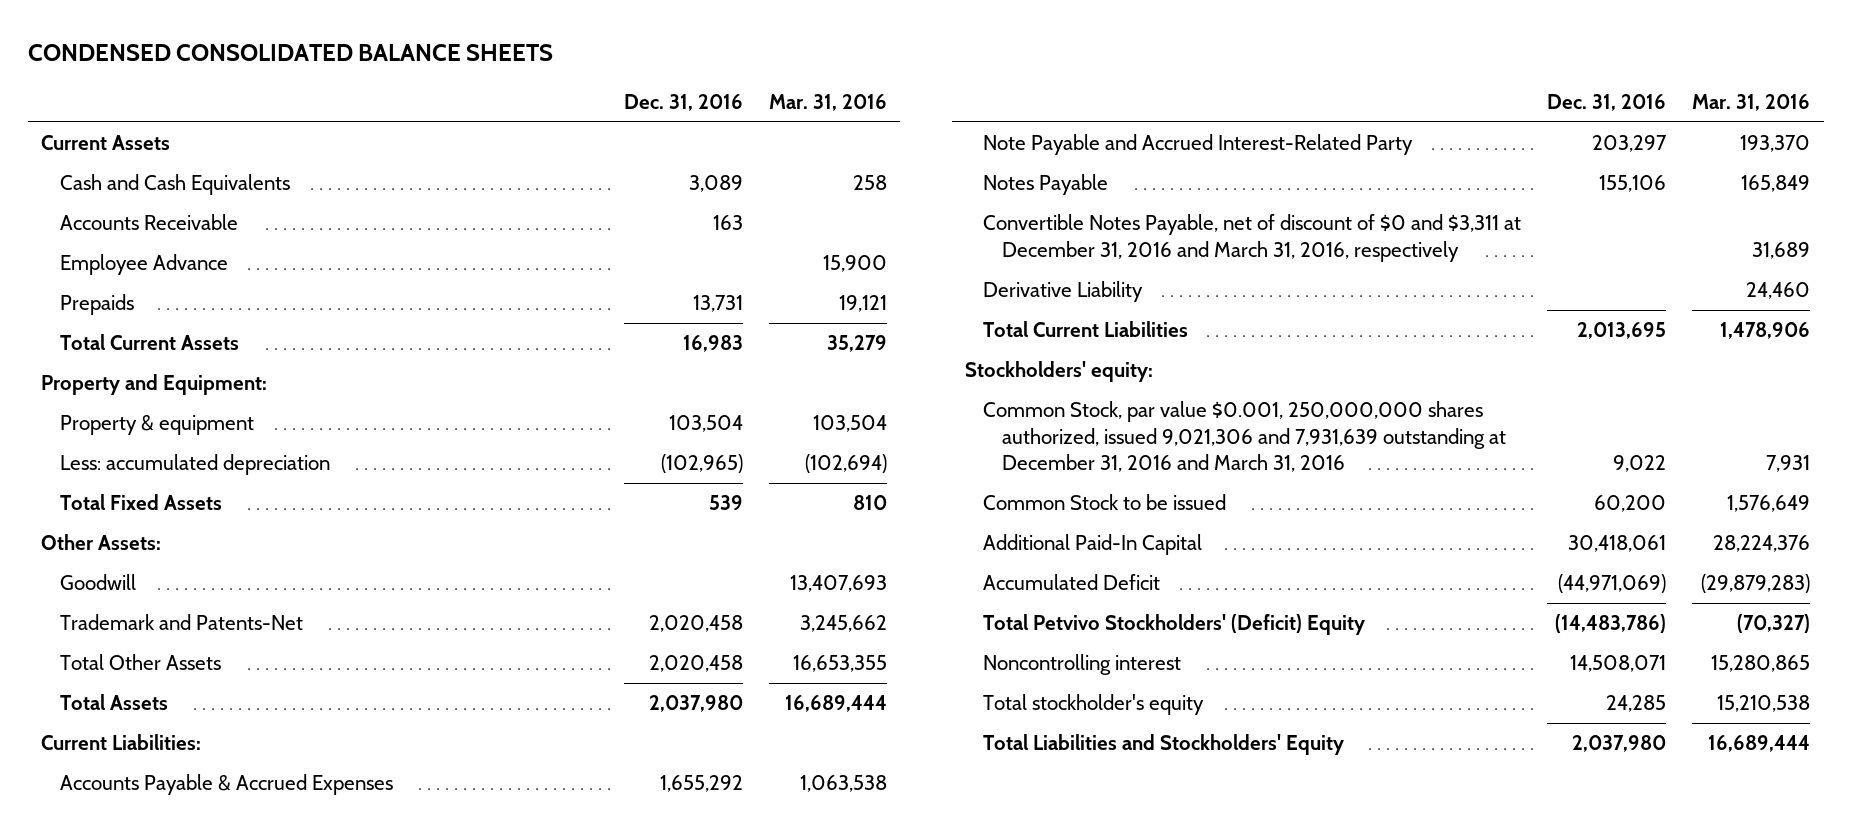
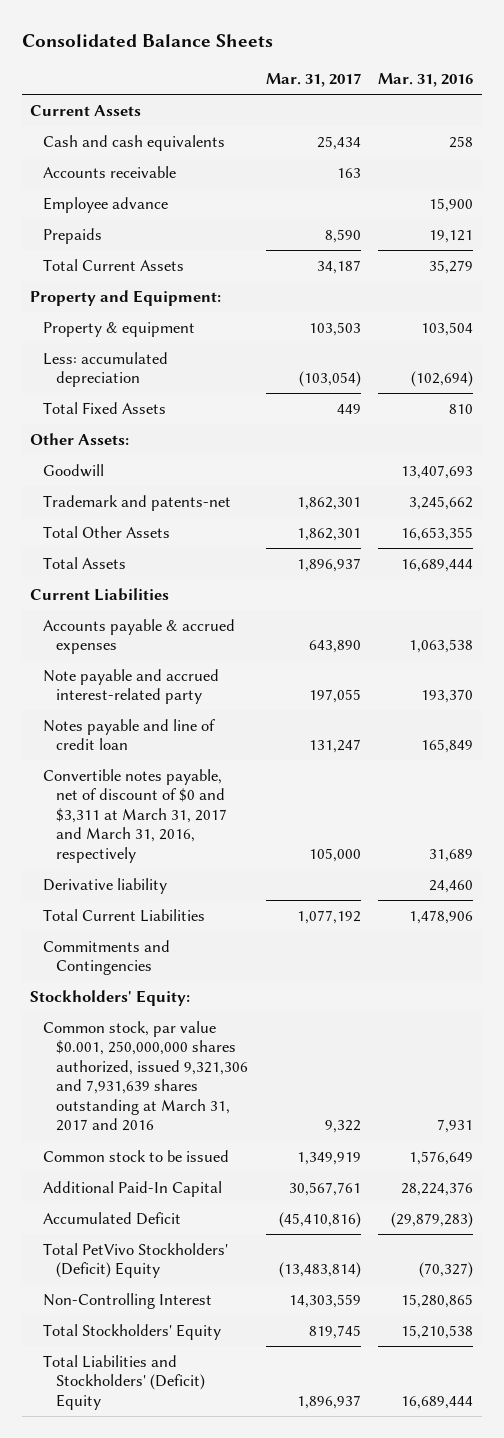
[28,43,554,61] CONDENSED CONSOLIDATED BALANCE SHEETS -> [21,34,273,48] Consolidated Balance Sheets
[623,93,743,111] Dec. 31, 2016 -> none
none -> [265,73,361,88] Mar. 31, 2017
[59,174,290,196] Cash and Cash Equivalents -> [43,134,226,151] Cash and cash equivalents
[59,214,238,231] Accounts Receivable -> [43,165,177,178] Accounts receivable
[59,254,228,276] Employee Advance -> [43,196,169,213] Employee advance
[59,614,303,631] Trademark and Patents-Net -> [43,494,232,511] Trademark and patents-net
[41,734,202,751] Current Liabilities: -> [30,587,170,601] Current Liabilities
[59,774,393,796] Accounts Payable & Accrued Expenses -> [43,618,236,655] Accounts payable & accrued expenses
[983,134,1414,156] Note Payable and Accrued Interest-Related Party -> [43,668,220,705] Note payable and accrued interest-related party
[983,174,1109,196] Notes Payable -> [43,718,216,751] Notes payable and line of credit loan
[983,214,1522,262] Convertible Notes Payable, net of discount of $0 and $3,311 at December 31, 2016 and March 31, 2016, respectively -> [43,768,228,863] Convertible notes payable, net of discount of $0 and $3,311 at March 31, 2017 and March 31, 2016, respectively
[983,281,1144,303] Derivative Liability -> [43,877,168,894] Derivative liability
none -> [43,939,171,976] Commitments and Contingencies
[964,361,1153,383] Stockholders' equity: -> [30,989,191,1006] Stockholders' Equity:
[983,401,1506,473] Common Stock, par value $0.001, 250,000,000 shares authorized, issued 9,021,306 and 7,931,639 outstanding at December 31, 2016 and March 31, 2016 -> [43,1020,249,1132] Common stock, par value $0.001, 250,000,000 shares authorized, issued 9,321,306 and 7,931,639 shares outstanding at March 31, 2017 and 2016
[983,494,1227,511] Common Stock to be issued -> [43,1149,230,1162] Common stock to be issued
[983,614,1366,636] Total Petvivo Stockholders' (Deficit) Equity -> [43,1242,229,1279] Total PetVivo Stockholders' (Deficit) Equity
[983,654,1182,676] Noncontrolling interest -> [43,1292,213,1309] Non-Controlling Interest
[983,694,1205,716] Total stockholder's equity -> [43,1323,222,1340] Total Stockholders' Equity
[983,734,1345,756] Total Liabilities and Stockholders' Equity -> [43,1354,206,1410] Total Liabilities and Stockholders' (Deficit) Equity

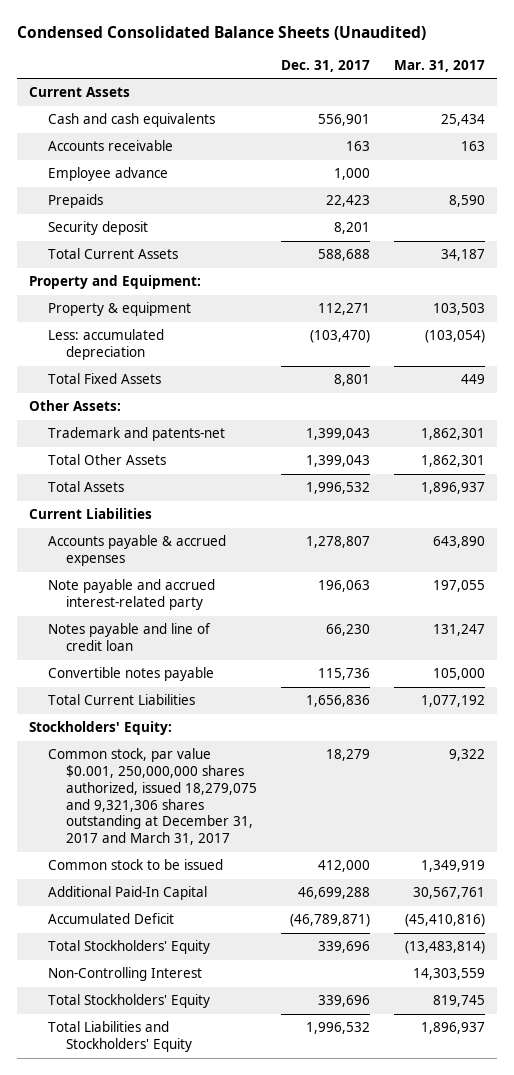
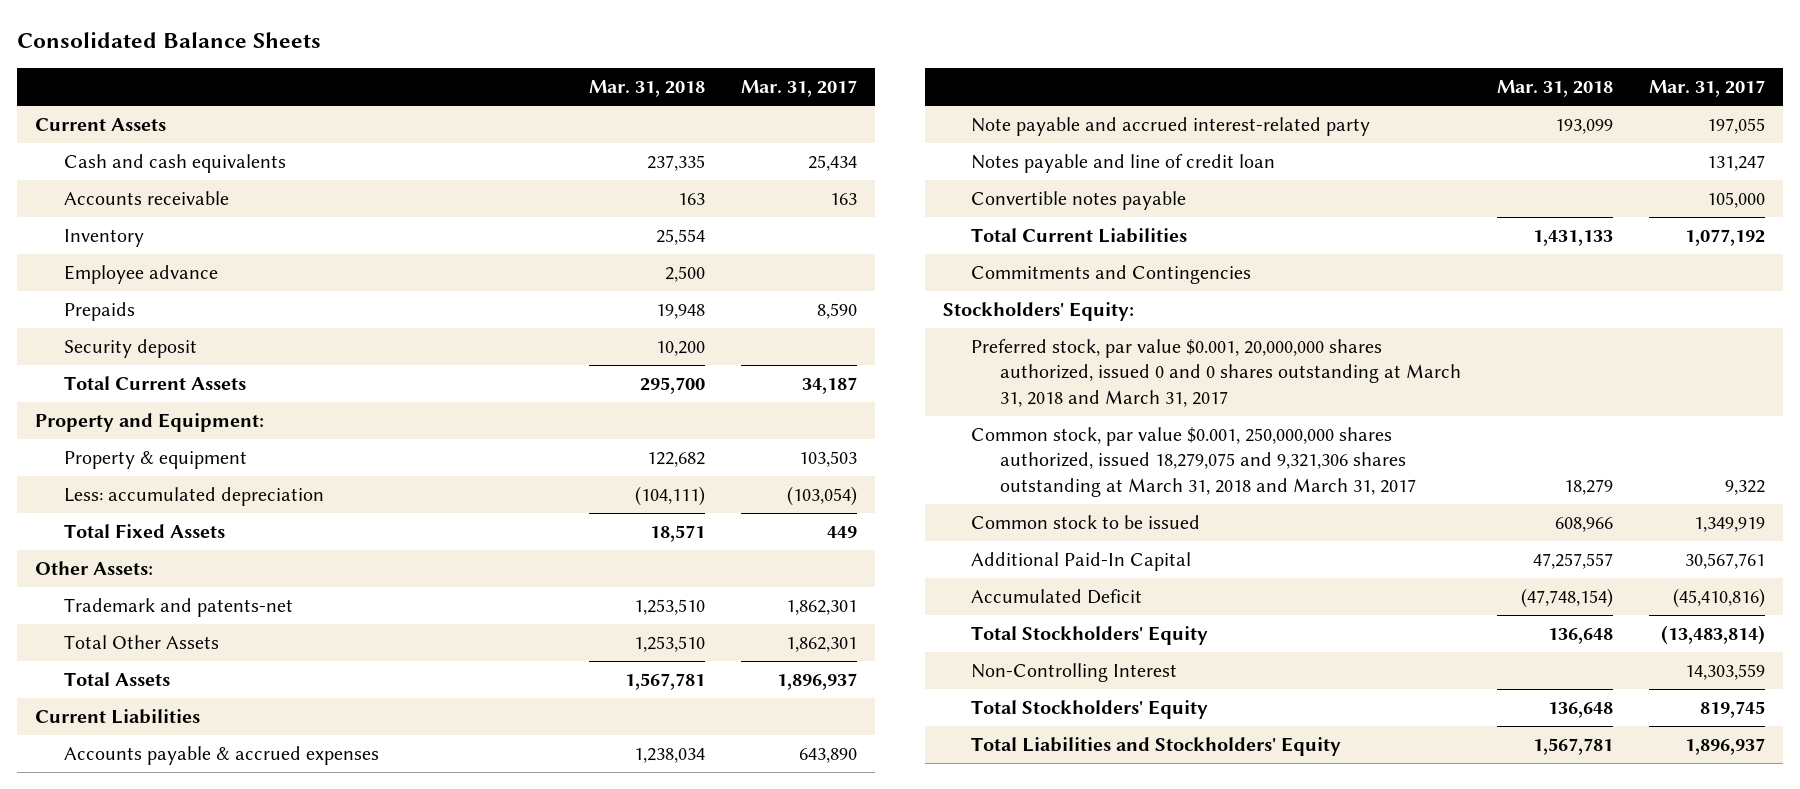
[16,25,426,40] Condensed Consolidated Balance Sheets (Unaudited) -> [17,32,322,49] Consolidated Balance Sheets
[281,59,371,72] Dec. 31, 2017 -> none
none -> [588,80,705,98] Mar. 31, 2018
none -> [63,228,144,247] Inventory
none -> [971,264,1252,284] Commitments and Contingencies
none -> [971,338,1461,407] Preferred stock, par value $0.001, 20,000,000 shares authorized, issued 0 and 0 shares outstanding at March 31, 2018 and March 31, 2017
[47,748,258,846] Common stock, par value $0.001, 250,000,000 shares authorized, issued 18,279,075 and 9,321,306 shares outstanding at December 31, 2017 and March 31, 2017 -> [971,426,1416,497] Common stock, par value $0.001, 250,000,000 shares authorized, issued 18,279,075 and 9,321,306 shares outstanding at March 31, 2018 and March 31, 2017

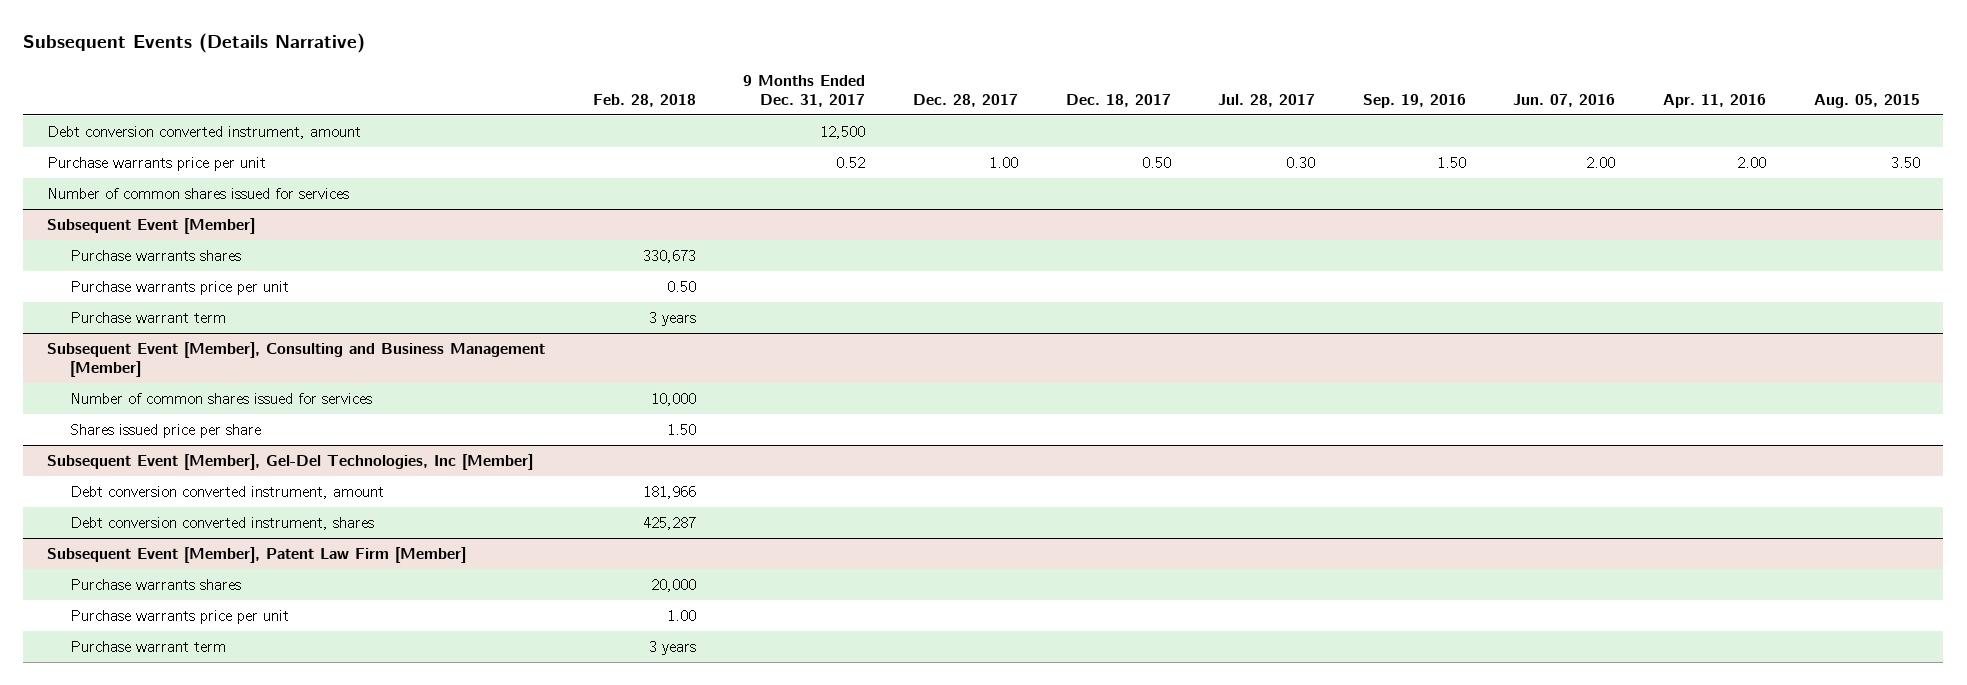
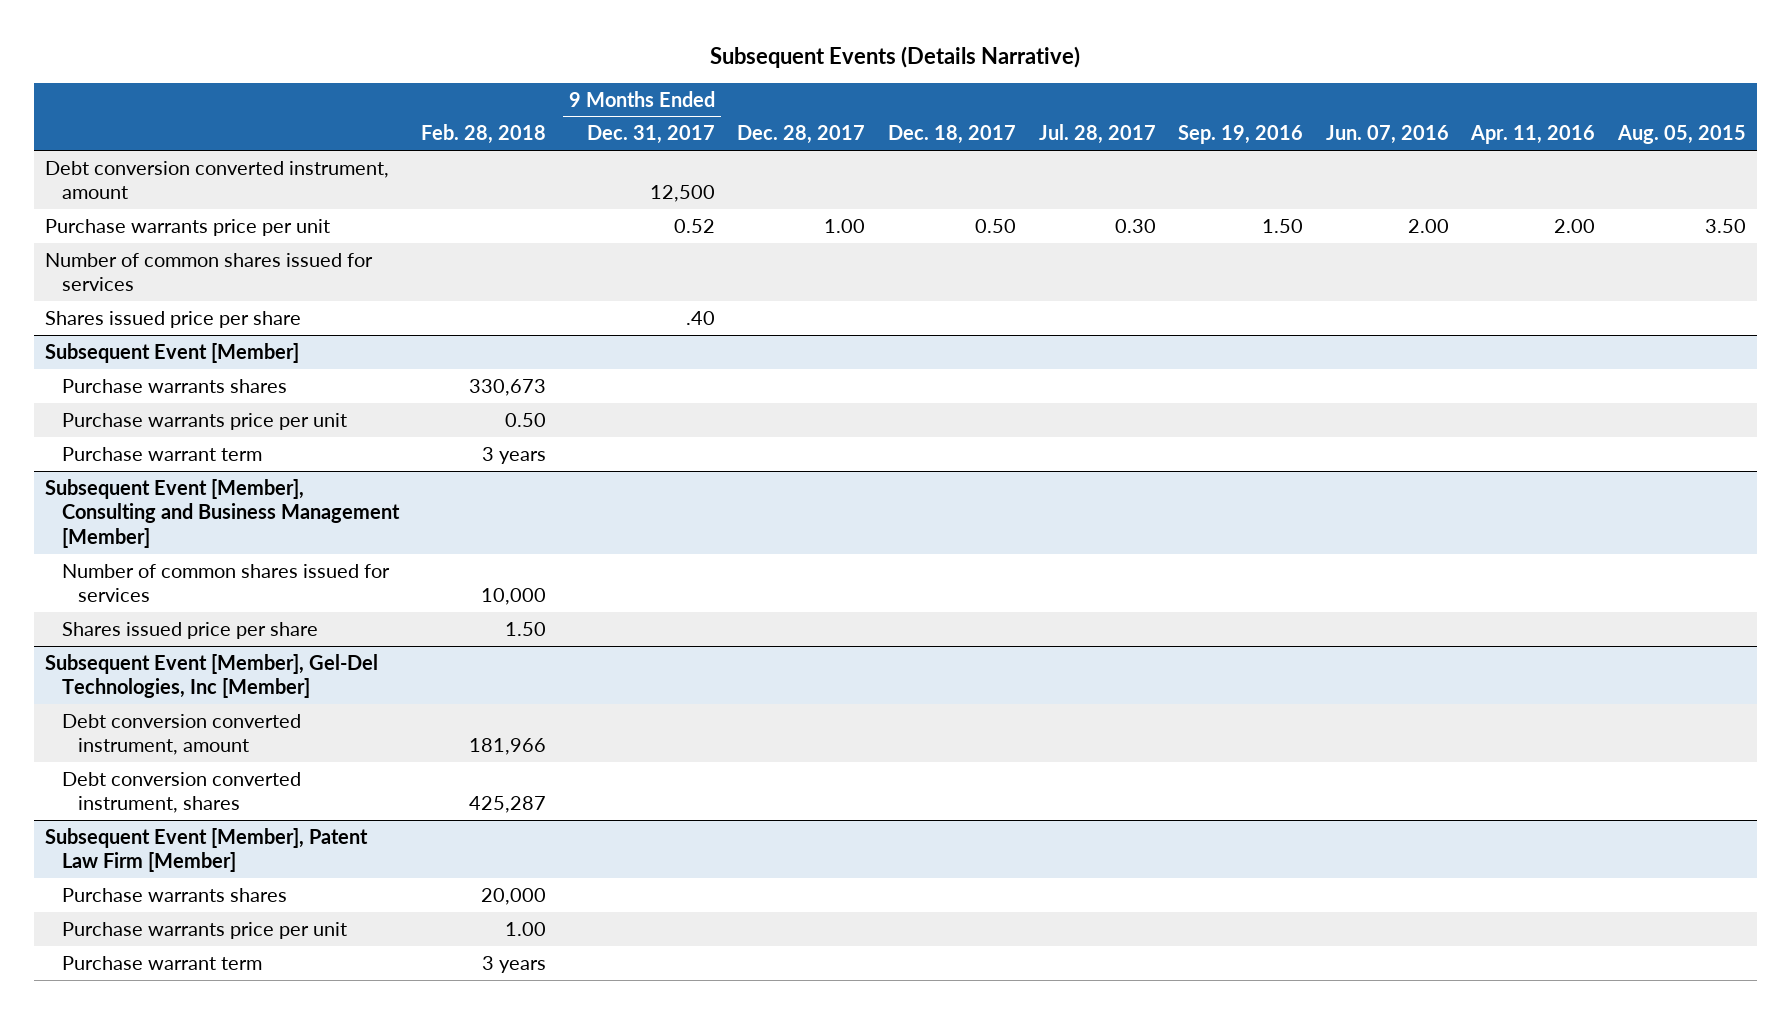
none -> [44,310,301,328] Shares issued price per share

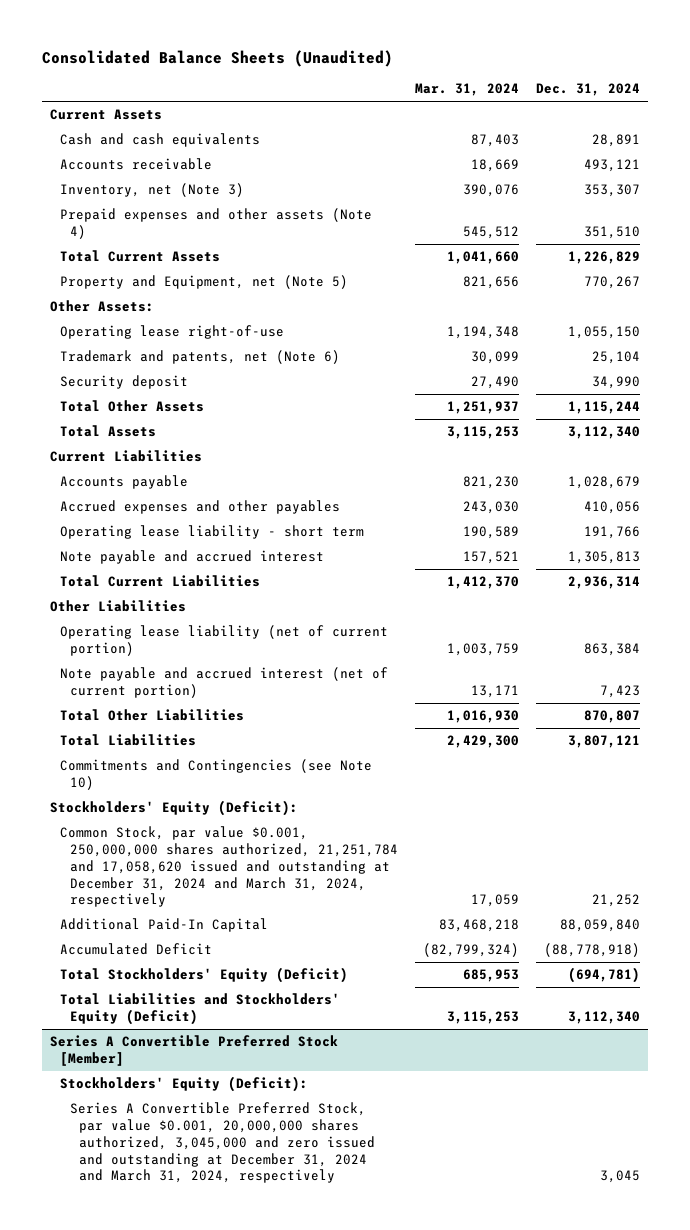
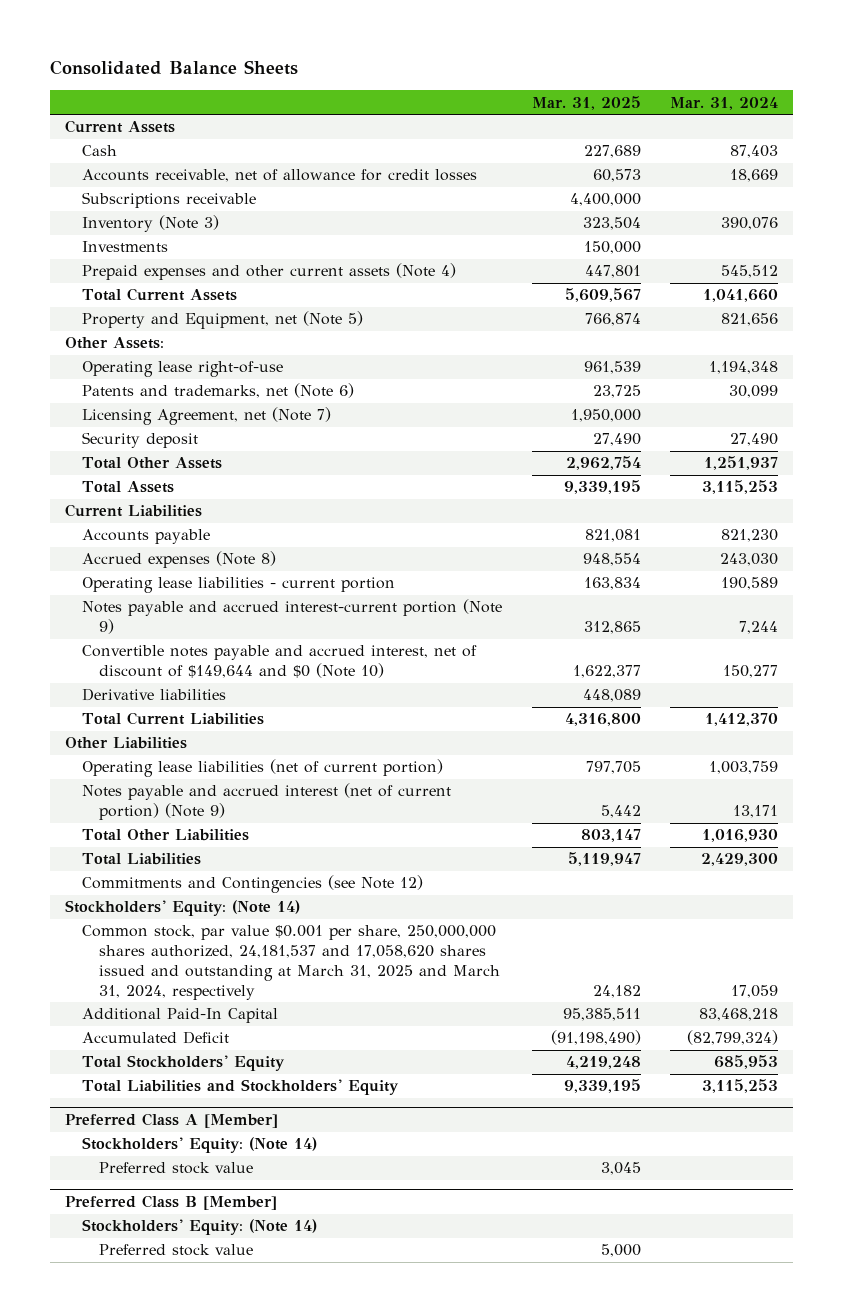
[41,49,393,67] Consolidated Balance Sheets (Unaudited) -> [49,60,298,76] Consolidated Balance Sheets
[535,83,640,97] Dec. 31, 2024 -> none
none -> [531,95,641,110] Mar. 31, 2025
[59,133,260,148] Cash and cash equivalents -> [81,145,117,157] Cash
[59,158,212,171] Accounts receivable -> [81,169,477,183] Accounts receivable, net of allowance for credit losses
none -> [81,192,256,209] Subscriptions receivable
[59,183,244,198] Inventory, net (Note 3) -> [81,215,219,233] Inventory (Note 3)
none -> [81,241,168,253] Investments
[59,208,372,240] Prepaid expenses and other assets (Note 4) -> [81,263,456,281] Prepaid expenses and other current assets (Note 4)
[59,350,340,365] Trademark and patents, net (Note 6) -> [81,383,354,399] Patents and trademarks, net (Note 6)
none -> [81,407,331,426] Licensing Agreement, net (Note 7)
[59,500,340,515] Accrued expenses and other payables -> [81,551,276,569] Accrued expenses (Note 8)
[59,525,364,540] Operating lease liability - short term -> [81,577,395,594] Operating lease liabilities - current portion
[59,550,324,565] Note payable and accrued interest -> [81,599,502,635] Notes payable and accrued interest-current portion (Note 9)
[462,551,519,565] 157,521 -> [739,621,779,635] 7,244
none -> [81,645,477,679] Convertible notes payable and accrued interest, net of discount of $149,644 and $0 (Note 10)
none -> [81,688,226,702] Derivative liabilities
[59,625,388,657] Operating lease liability (net of current portion) -> [81,759,443,778] Operating lease liabilities (net of current portion)
[59,667,388,699] Note payable and accrued interest (net of current portion) -> [81,783,451,821] Notes payable and accrued interest (net of current portion) (Note 9)
[59,759,372,791] Commitments and Contingencies (see Note 10) -> [81,875,423,894] Commitments and Contingencies (see Note 12)
[50,800,299,817] Stockholders' Equity (Deficit): -> [64,900,300,917] Stockholders' Equity: (Note 14)
[59,826,398,908] Common Stock, par value $0.001, 250,000,000 shares authorized, 21,251,784 and 17,058,620 issued and outstanding at December 31, 2024 and March 31, 2024, respectively -> [81,925,500,1000] Common stock, par value $0.001 per share, 250,000,000 shares authorized, 24,181,537 and 17,058,620 shares issued and outstanding at March 31, 2025 and March 31, 2024, respectively
[50,1035,339,1067] Series A Convertible Preferred Stock [Member] -> none
[59,967,348,984] Total Stockholders' Equity (Deficit) -> [81,1055,285,1072] Total Stockholders' Equity
[59,993,340,1026] Total Liabilities and Stockholders' Equity (Deficit) -> [81,1079,399,1096] Total Liabilities and Stockholders' Equity
none -> [64,1113,278,1129] Preferred Class A [Member]
[59,1076,308,1093] Stockholders' Equity (Deficit): -> [81,1137,317,1154] Stockholders' Equity: (Note 14)
[69,1102,376,1184] Series A Convertible Preferred Stock, par value $0.001, 20,000,000 shares authorized, 3,045,000 and zero issued and outstanding at December 31, 2024 and March 31, 2024, respectively -> [98,1162,253,1175] Preferred stock value
none -> [64,1195,277,1211] Preferred Class B [Member]
none -> [81,1219,317,1236] Stockholders' Equity: (Note 14)
none -> [98,1244,253,1257] Preferred stock value

